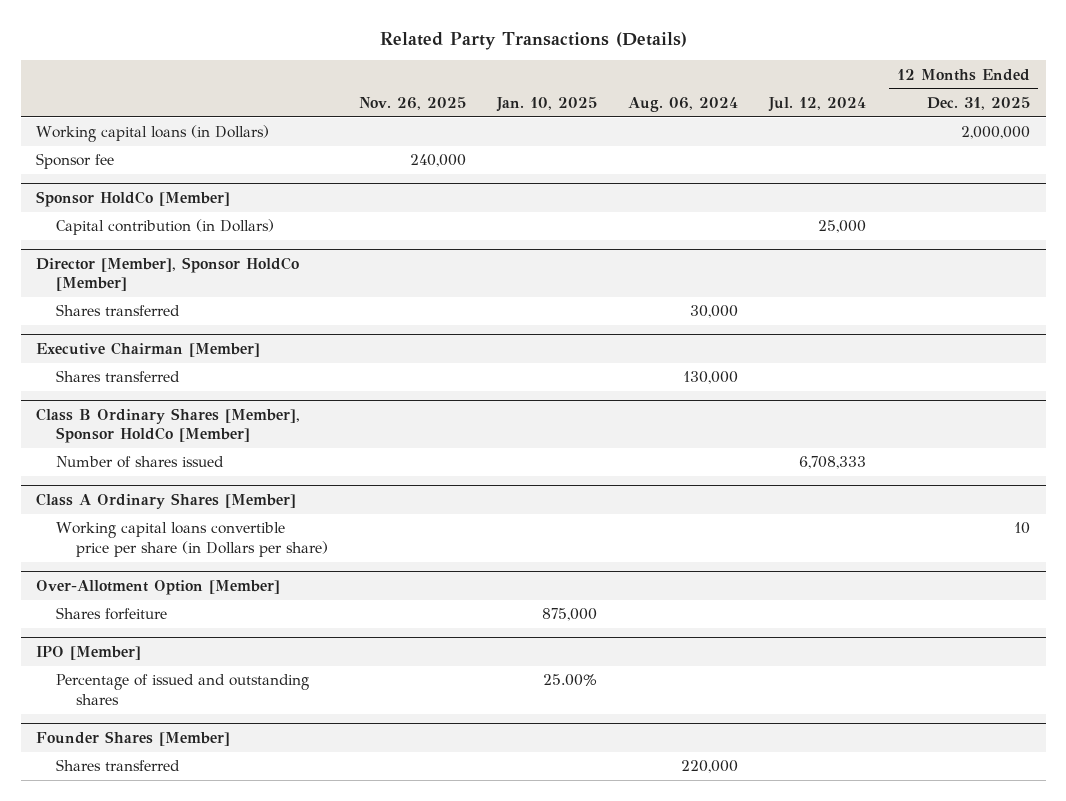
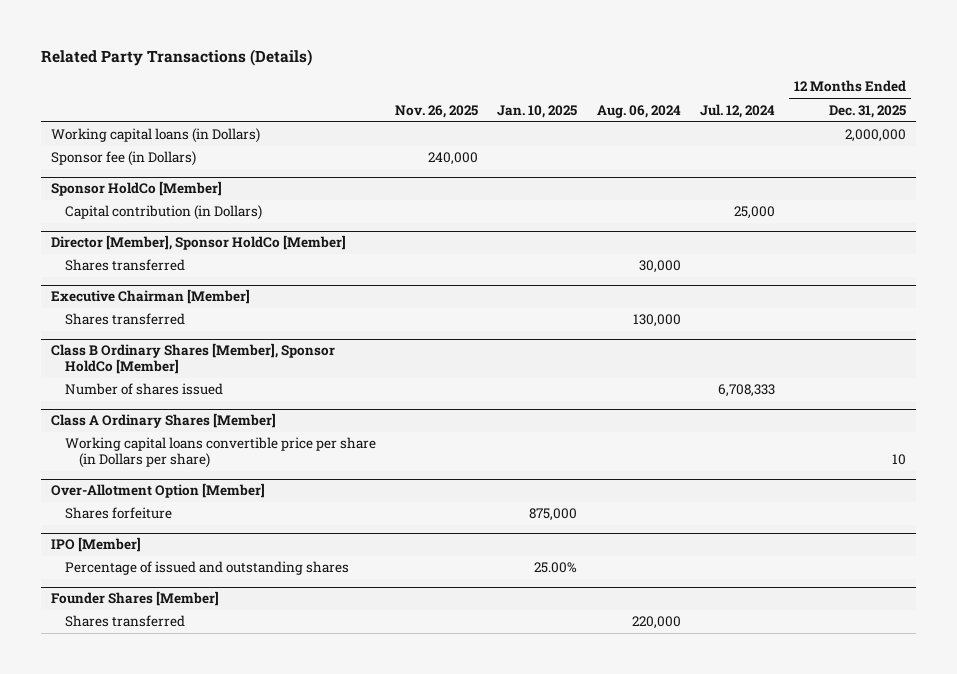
[36,153,115,170] Sponsor fee -> [50,151,196,167] Sponsor fee (in Dollars)

